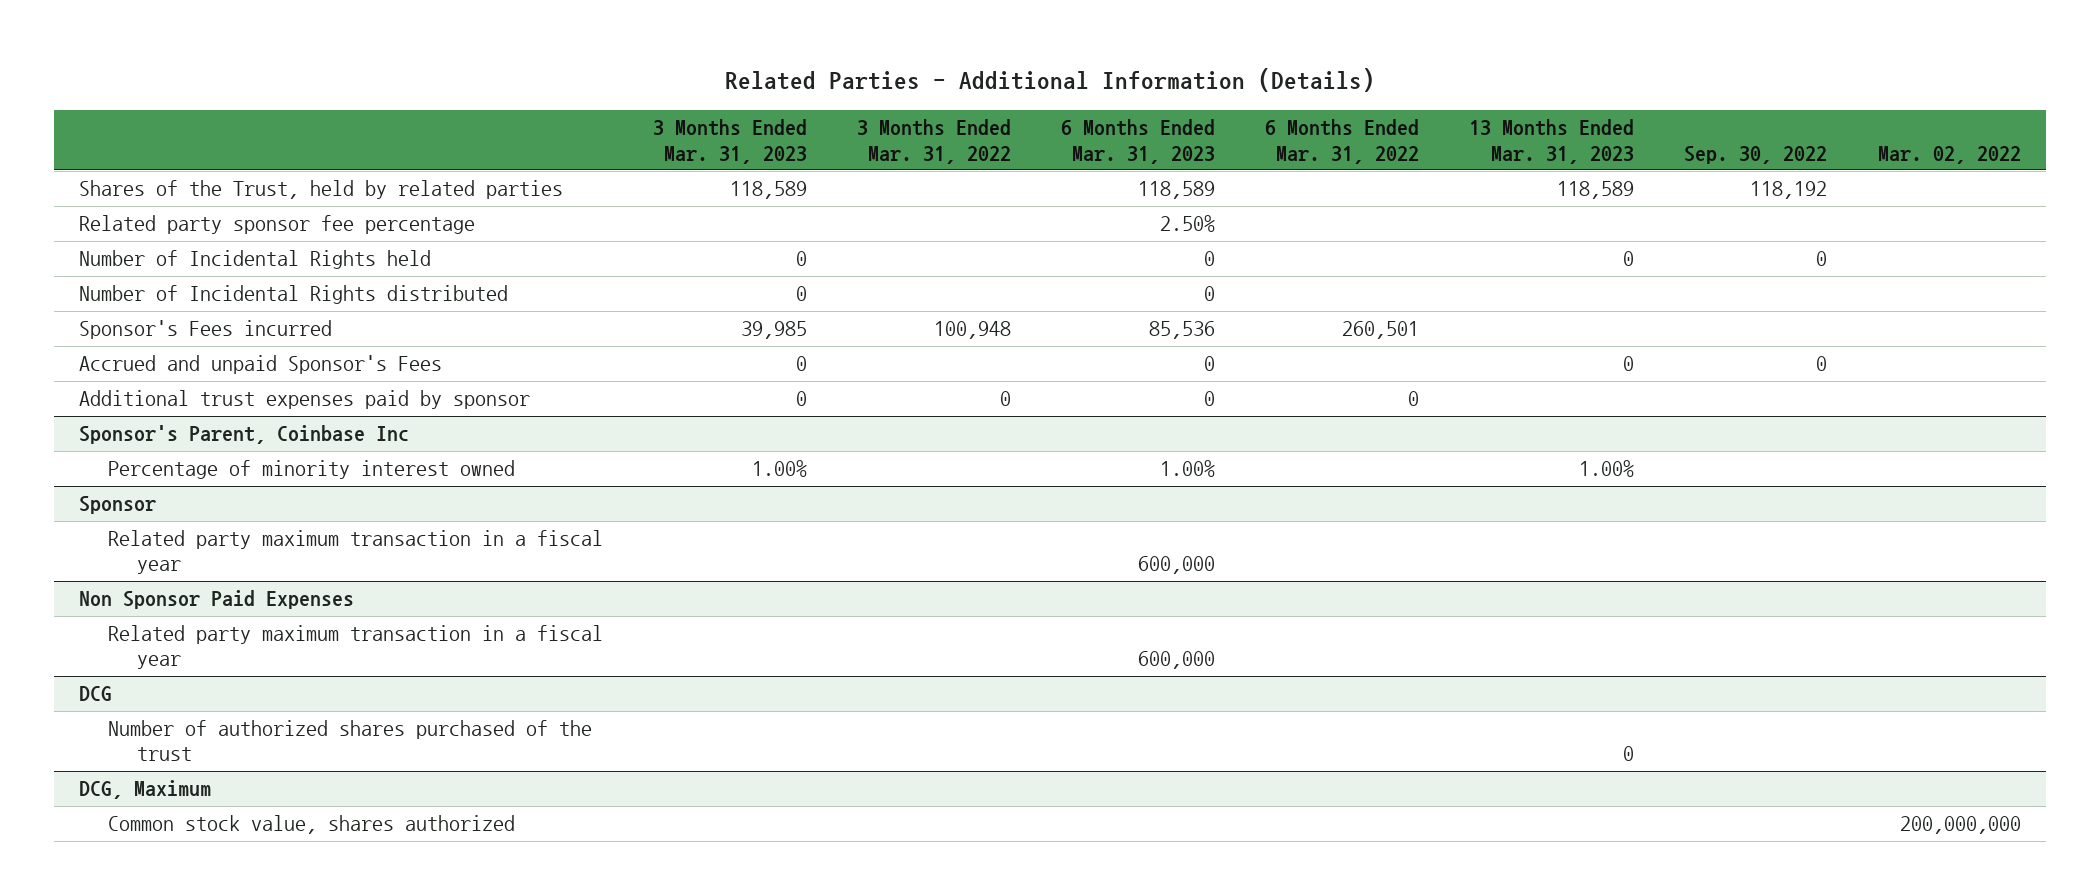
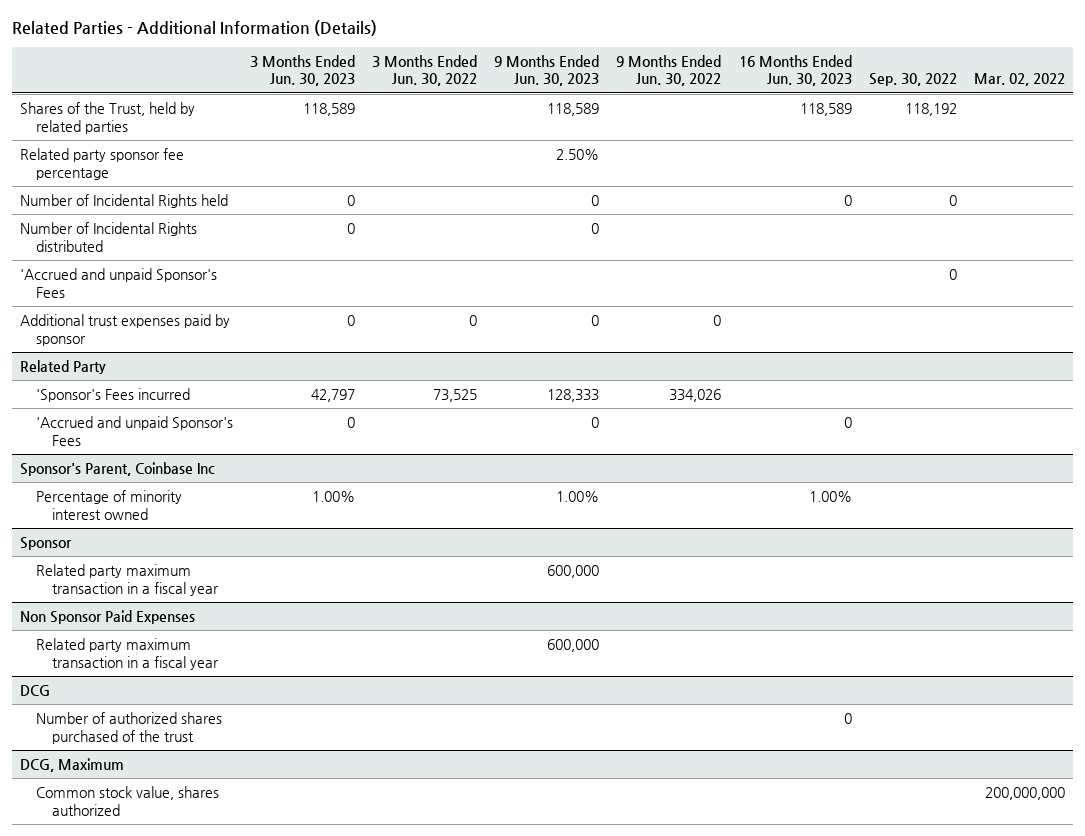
[653,119,808,164] 3 Months Ended Mar. 31, 2023 -> none
[857,119,1012,164] 3 Months Ended Mar. 31, 2022 -> none
[1061,119,1216,164] 6 Months Ended Mar. 31, 2023 -> none
[1265,119,1420,164] 6 Months Ended Mar. 31, 2022 -> none
[1469,119,1635,164] 13 Months Ended Mar. 31, 2023 -> none
none -> [250,54,356,87] 3 Months Ended Jun. 30, 2023
none -> [372,54,478,87] 3 Months Ended Jun. 30, 2022
none -> [494,54,600,87] 9 Months Ended Jun. 30, 2023
none -> [616,54,722,87] 9 Months Ended Jun. 30, 2022
none -> [738,54,852,87] 16 Months Ended Jun. 30, 2023
[79,320,333,340] Sponsor's Fees incurred -> none
[79,355,443,375] Accrued and unpaid Sponsor's Fees -> [20,267,218,298] 'Accrued and unpaid Sponsor's Fees
none -> [20,359,107,374] Related Party
none -> [36,387,191,402] 'Sponsor's Fees incurred
none -> [36,415,234,446] 'Accrued and unpaid Sponsor's Fees

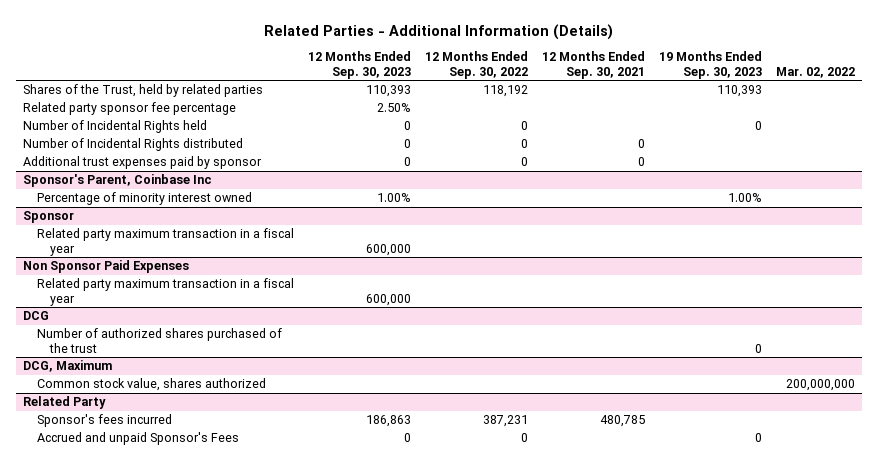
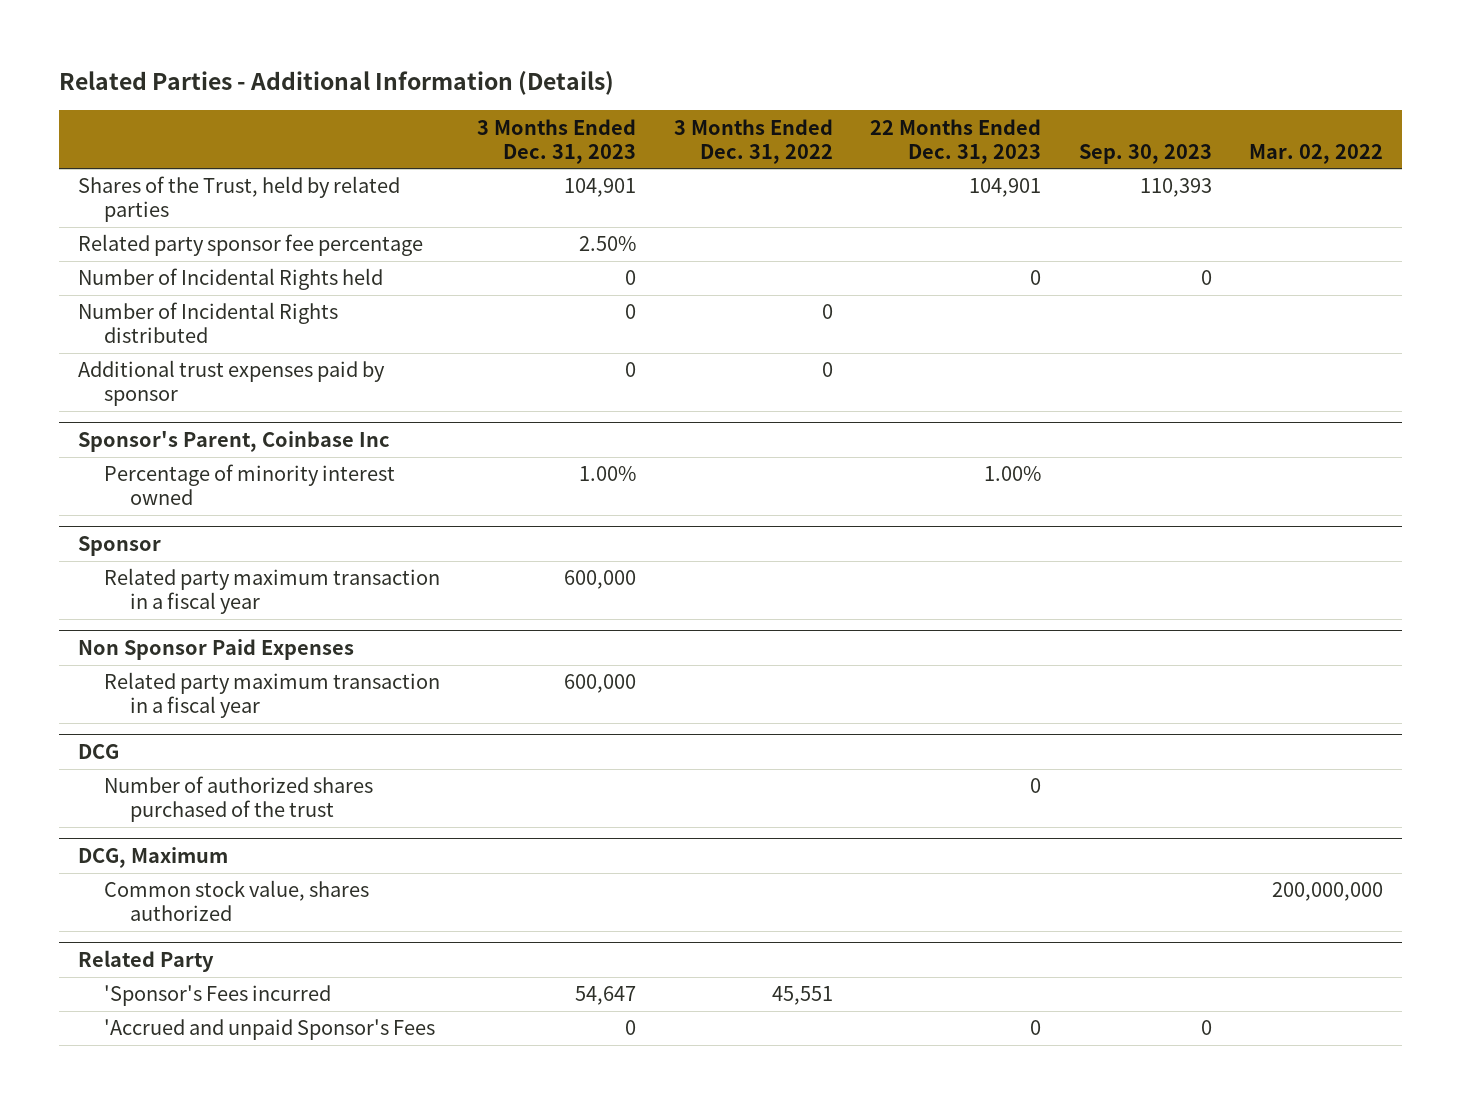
[307,51,411,79] 12 Months Ended Sep. 30, 2023 -> none
[424,51,528,79] 12 Months Ended Sep. 30, 2022 -> none
[541,51,645,79] 12 Months Ended Sep. 30, 2021 -> none
[658,51,762,79] 19 Months Ended Sep. 30, 2023 -> none
none -> [477,118,637,164] 3 Months Ended Dec. 31, 2023
none -> [673,118,833,164] 3 Months Ended Dec. 31, 2022
none -> [870,118,1042,164] 22 Months Ended Dec. 31, 2023
none -> [1078,143,1212,164] Sep. 30, 2023
[36,414,172,428] Sponsor's fees incurred -> [103,985,331,1007] 'Sponsor's Fees incurred
[36,432,239,446] Accrued and unpaid Sponsor's Fees -> [103,1019,435,1041] 'Accrued and unpaid Sponsor's Fees

